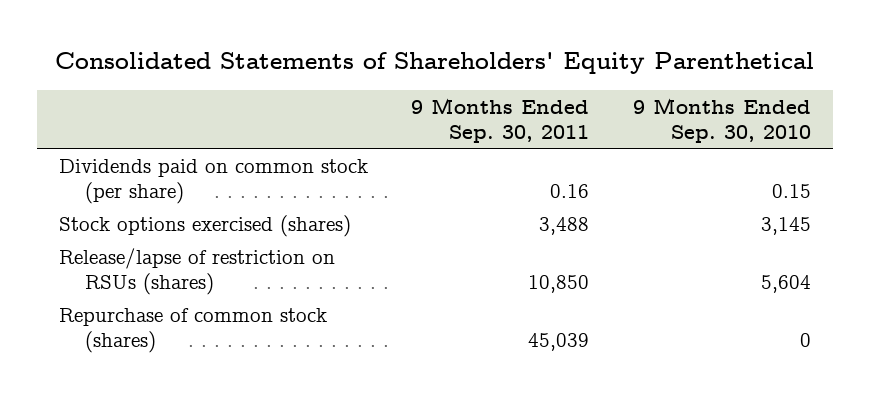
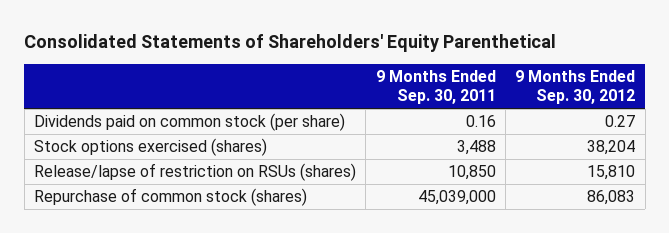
[633,97,812,143] 9 Months Ended Sep. 30, 2010 -> none
none -> [515,70,636,105] 9 Months Ended Sep. 30, 2012
[528,333,590,352] 45,039 -> [417,190,496,206] 45,039,000

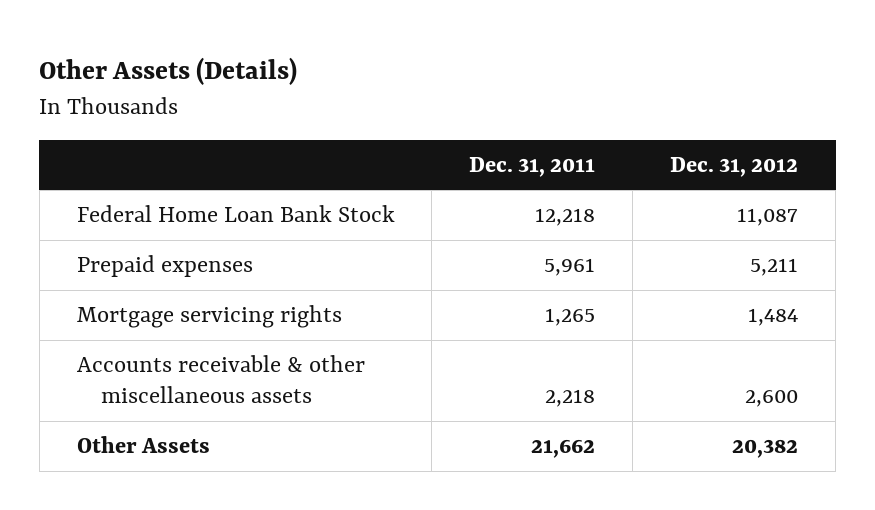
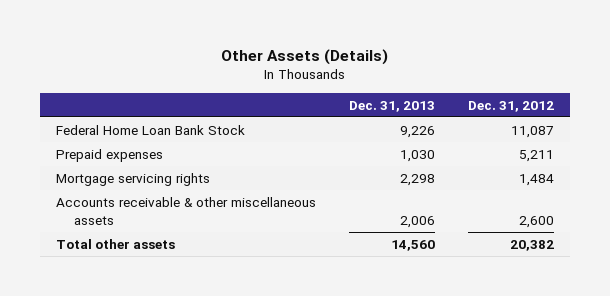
[469,156,596,177] Dec. 31, 2011 -> none
none -> [348,100,435,112] Dec. 31, 2013
[76,436,210,454] Other Assets -> [55,238,175,249] Total other assets

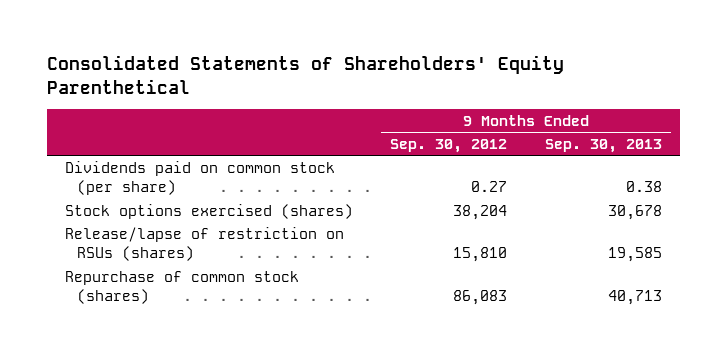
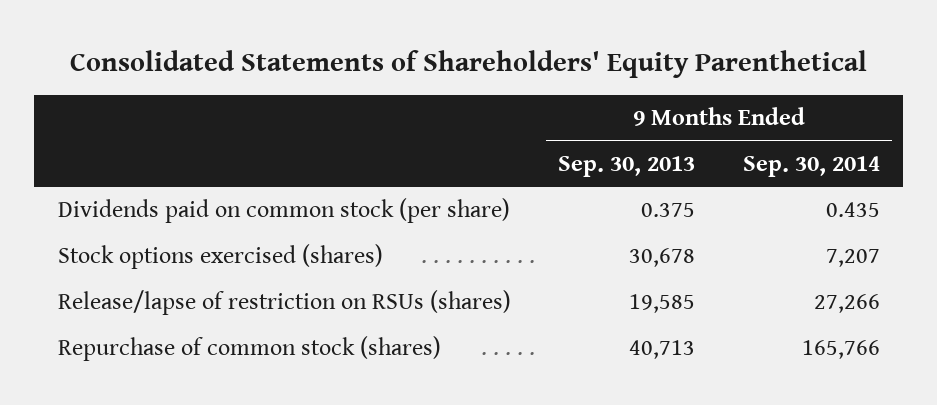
[390,138,508,153] Sep. 30, 2012 -> none
none -> [742,155,880,177] Sep. 30, 2014
[625,181,662,193] 0.38 -> [641,203,696,218] 0.375

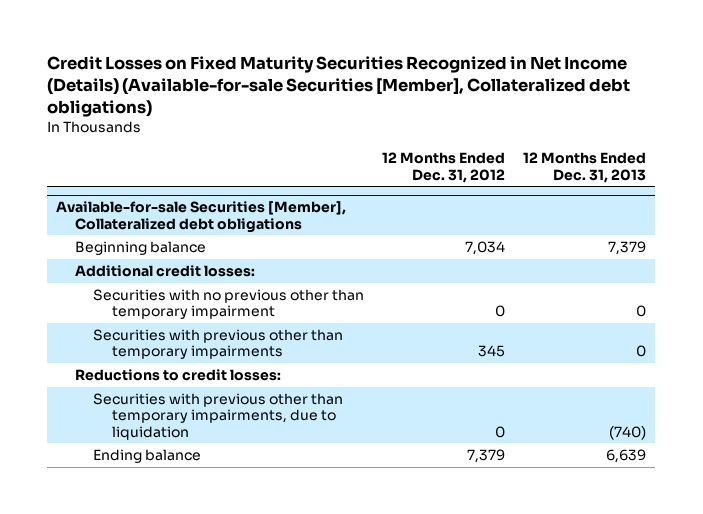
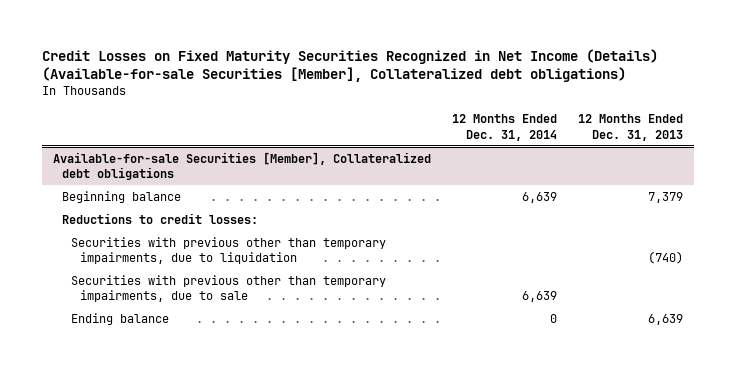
[382,152,506,183] 12 Months Ended Dec. 31, 2012 -> none
none -> [451,114,557,141] 12 Months Ended Dec. 31, 2014
[74,264,255,277] Additional credit losses: -> none
[93,288,365,320] Securities with no previous other than temporary impairment -> none
[93,328,344,360] Securities with previous other than temporary impairments -> none
none -> [70,274,386,303] Securities with previous other than temporary impairments, due to sale

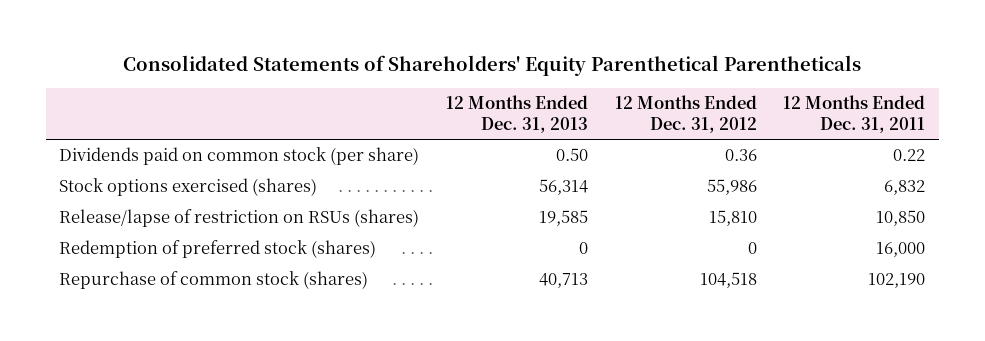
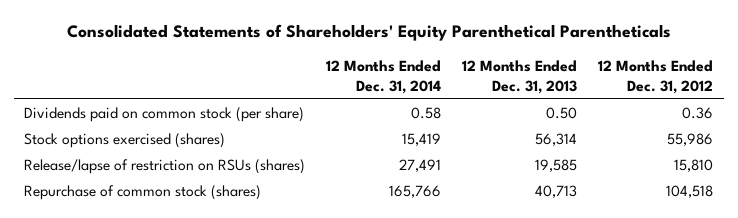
[783,95,926,133] 12 Months Ended Dec. 31, 2011 -> none
none -> [326,60,442,94] 12 Months Ended Dec. 31, 2014
[59,240,377,259] Redemption of preferred stock (shares) -> none

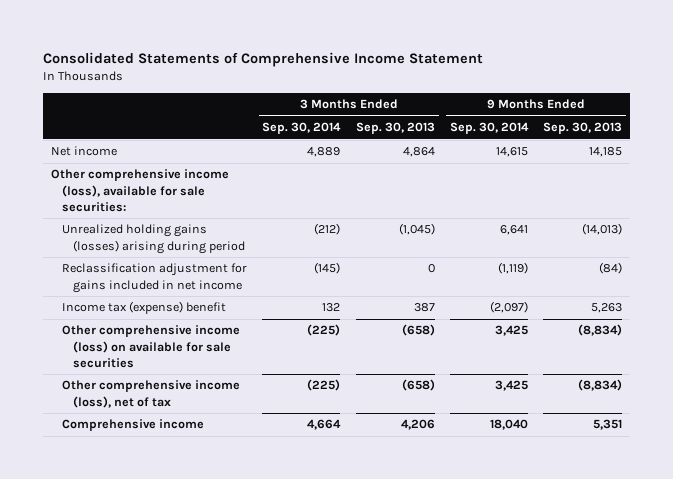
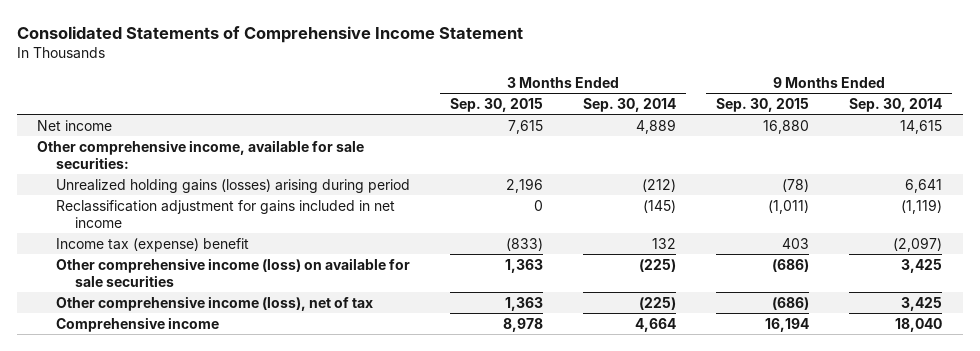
[355,122,435,135] Sep. 30, 2013 -> none
[543,122,623,135] Sep. 30, 2013 -> none
none -> [450,97,544,112] Sep. 30, 2015
none -> [716,97,810,112] Sep. 30, 2015
[50,169,229,212] Other comprehensive income (loss), available for sale securities: -> [37,139,365,169] Other comprehensive income, available for sale securities:

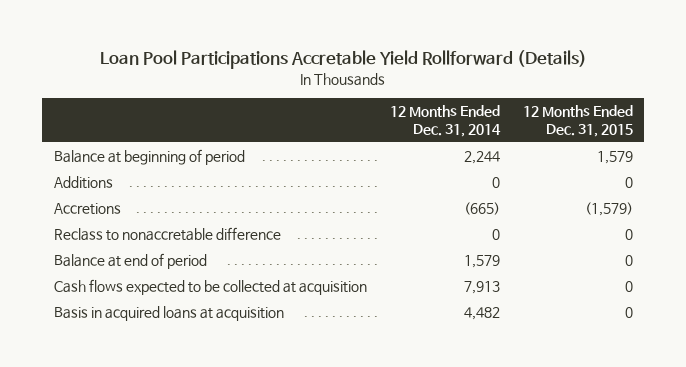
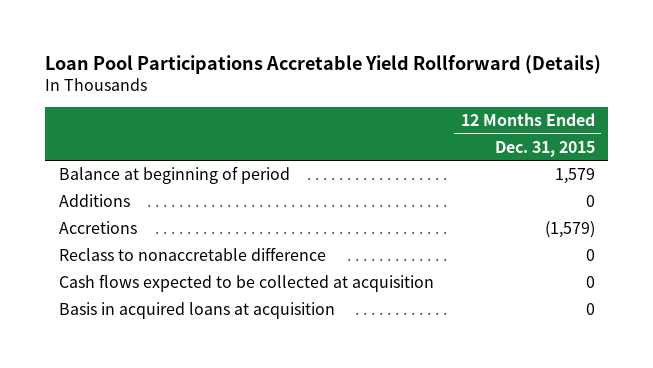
[389,105,501,137] 12 Months Ended Dec. 31, 2014 -> none
[53,253,207,270] Balance at end of period -> none

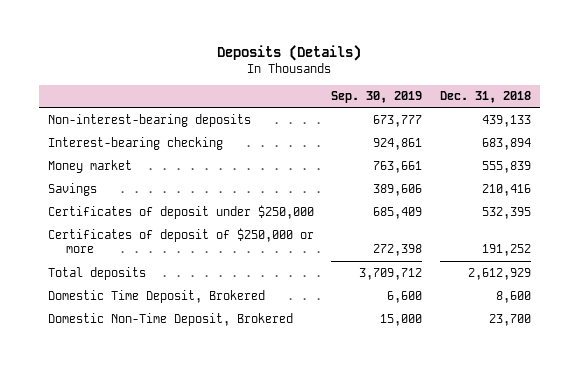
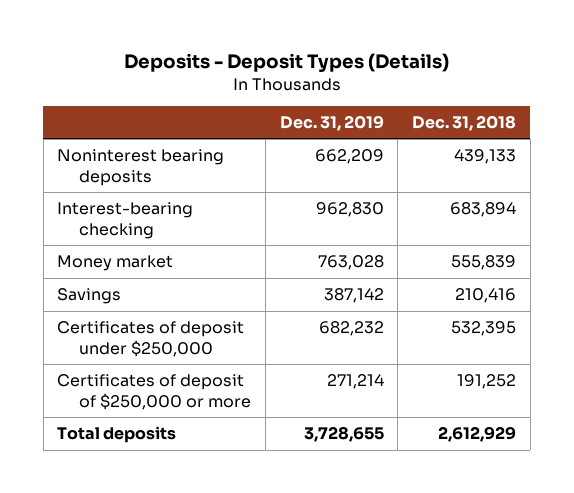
[217,45,362,62] Deposits (Details) -> [123,52,449,73] Deposits - Deposit Types (Details)
[331,91,423,104] Sep. 30, 2019 -> none
none -> [279,114,384,131] Dec. 31, 2019
[47,113,251,127] Non-interest-bearing deposits -> [57,149,225,186] Noninterest bearing deposits
[47,289,265,303] Domestic Time Deposit, Brokered -> none
[47,312,293,326] Domestic Non-Time Deposit, Brokered -> none

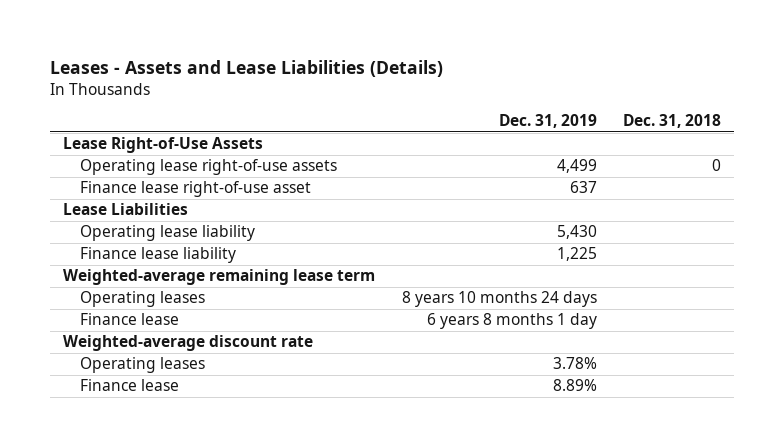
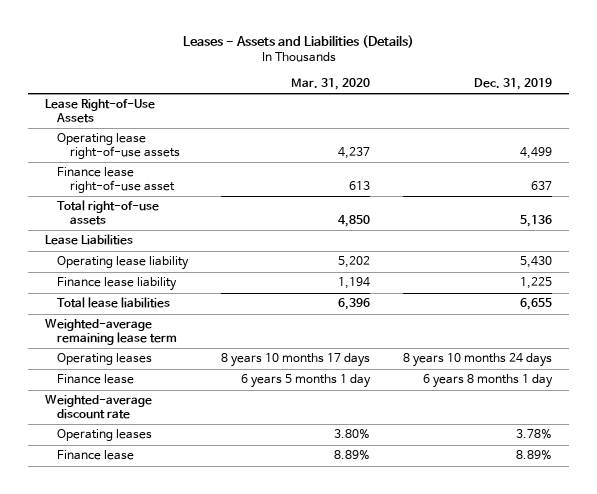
[50,60,444,78] Leases - Assets and Lease Liabilities (Details) -> [182,34,414,48] Leases - Assets and Liabilities (Details)
[622,114,721,129] Dec. 31, 2018 -> none
none -> [291,77,371,90] Mar. 31, 2020
none -> [57,200,160,226] Total right-of-use assets
none -> [57,297,171,309] Total lease liabilities

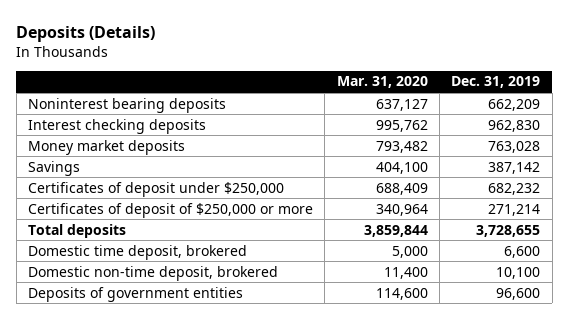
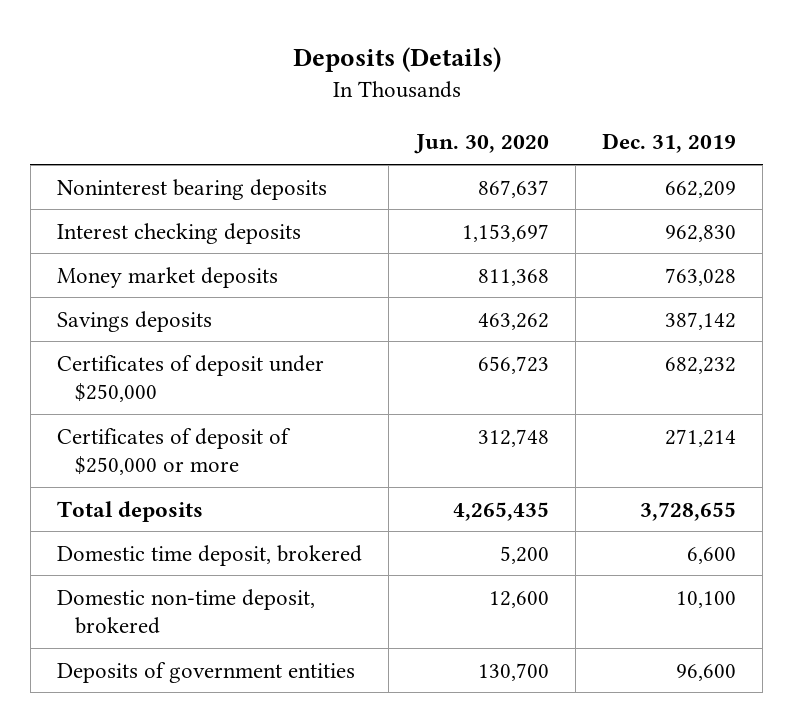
[336,76,428,89] Mar. 31, 2020 -> none
none -> [413,134,549,155] Jun. 30, 2020
[27,160,80,176] Savings -> [56,310,212,332] Savings deposits

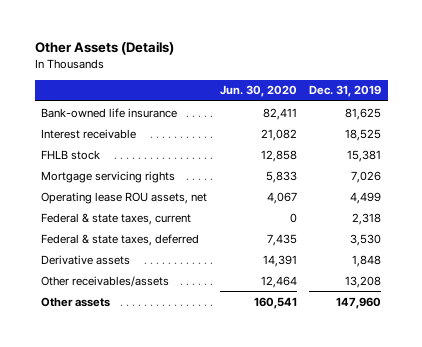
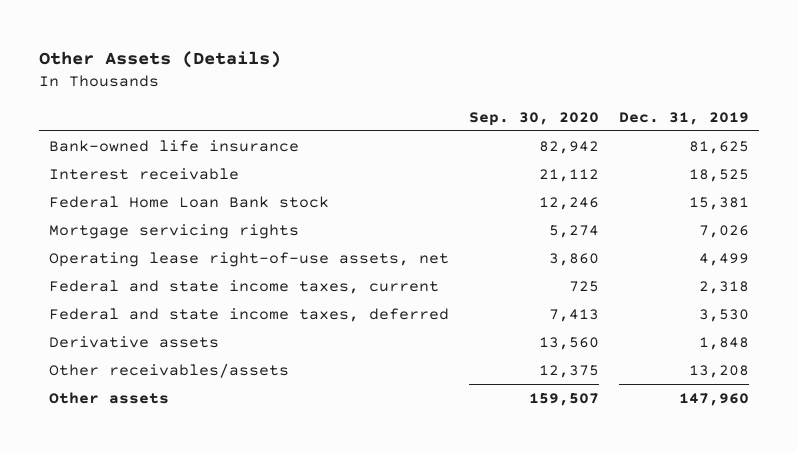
[219,85,297,98] Jun. 30, 2020 -> none
none -> [468,111,599,126] Sep. 30, 2020
[40,149,100,160] FHLB stock -> [48,195,329,208] Federal Home Loan Bank stock
[40,191,207,204] Operating lease ROU assets, net -> [48,251,449,267] Operating lease right-of-use assets, net
[40,212,191,225] Federal & state taxes, current -> [48,279,439,294] Federal and state income taxes, current
[40,233,199,246] Federal & state taxes, deferred -> [48,307,449,322] Federal and state income taxes, deferred

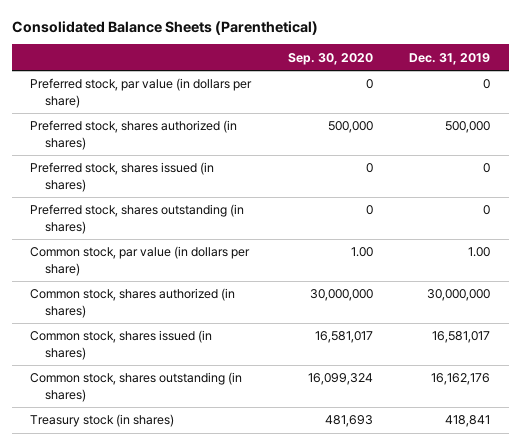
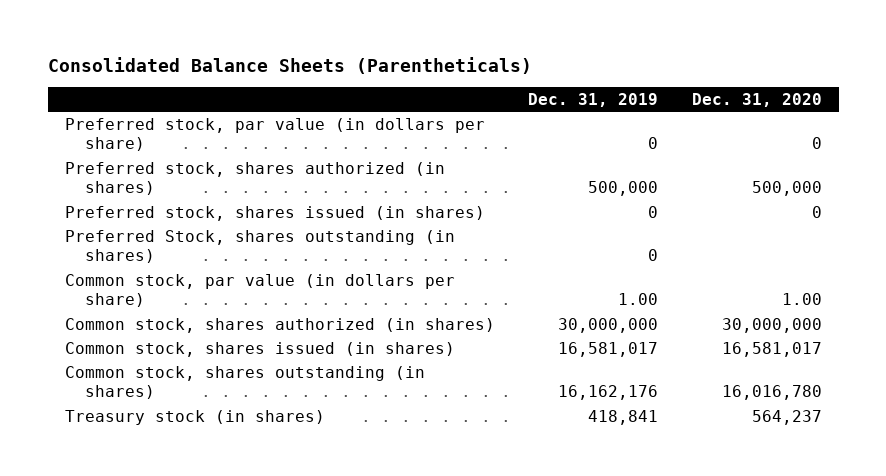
[11,20,318,35] Consolidated Balance Sheets (Parenthetical) -> [47,56,532,74] Consolidated Balance Sheets (Parentheticals)
[287,52,373,65] Sep. 30, 2020 -> none
none -> [691,92,822,107] Dec. 31, 2020
[30,204,245,234] Preferred stock, shares outstanding (in shares) -> [64,229,455,264] Preferred Stock, shares outstanding (in shares)

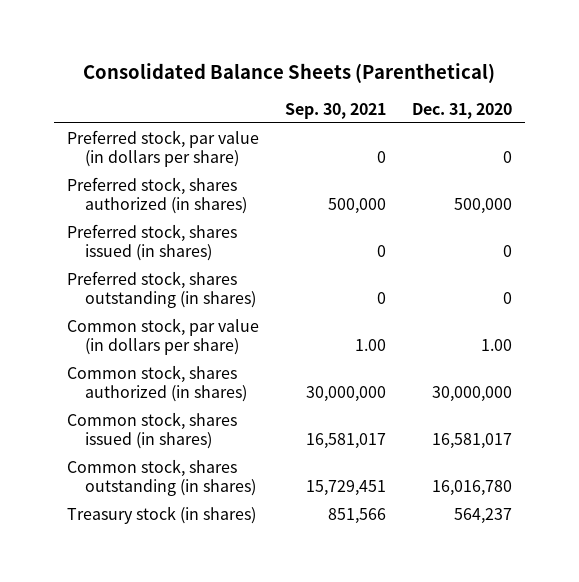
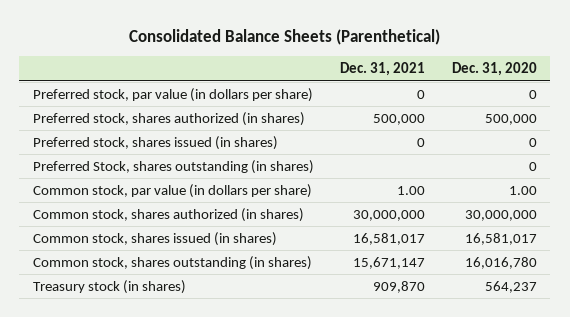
[284,102,386,119] Sep. 30, 2021 -> none
none -> [340,62,426,77] Dec. 31, 2021
[66,270,257,309] Preferred stock, shares outstanding (in shares) -> [32,159,314,174] Preferred Stock, shares outstanding (in shares)

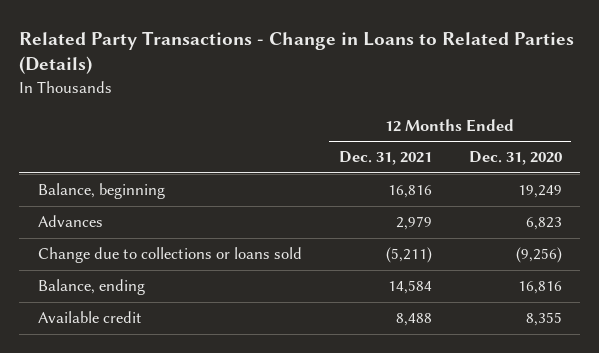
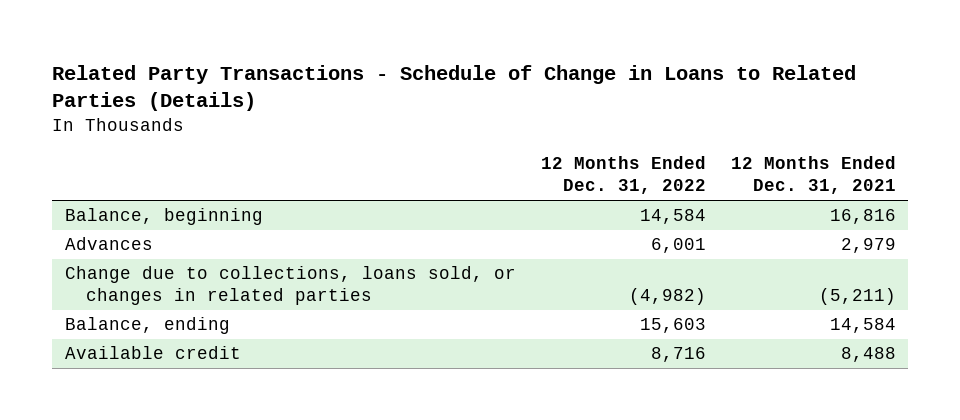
[19,30,575,75] Related Party Transactions - Change in Loans to Related Parties (Details) -> [52,64,857,112] Related Party Transactions - Schedule of Change in Loans to Related Parties (Details)
[468,151,562,166] Dec. 31, 2020 -> none
none -> [540,156,706,195] 12 Months Ended Dec. 31, 2022
[37,247,302,264] Change due to collections or loans sold -> [64,266,516,306] Change due to collections, loans sold, or changes in related parties

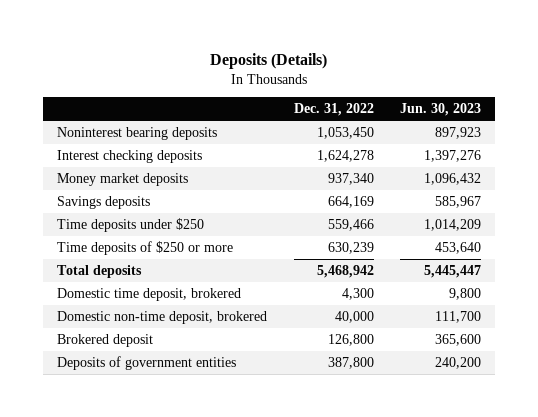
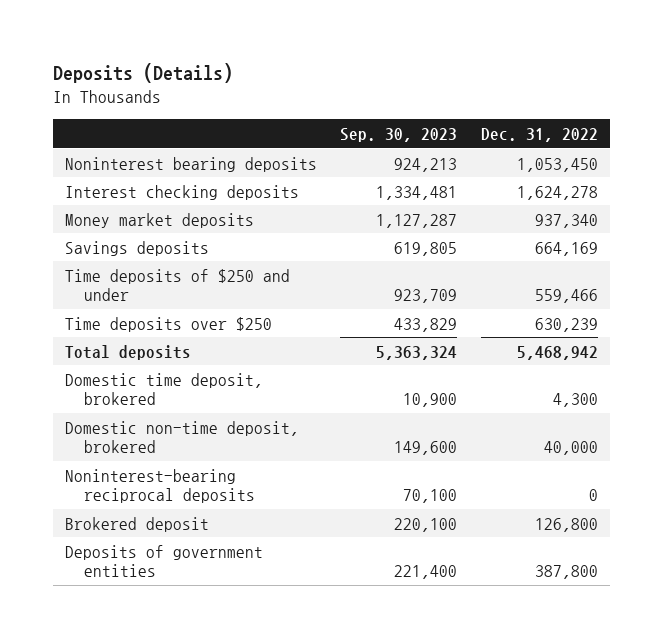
[400,103,482,117] Jun. 30, 2023 -> none
none -> [340,127,458,142] Sep. 30, 2023
[56,218,204,233] Time deposits under $250 -> [64,268,290,302] Time deposits of $250 and under
[56,241,233,256] Time deposits of $250 or more -> [64,316,272,332] Time deposits over $250
none -> [64,468,255,504] Noninterest-bearing reciprocal deposits

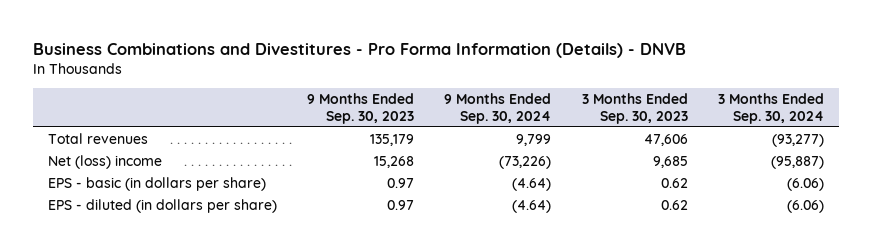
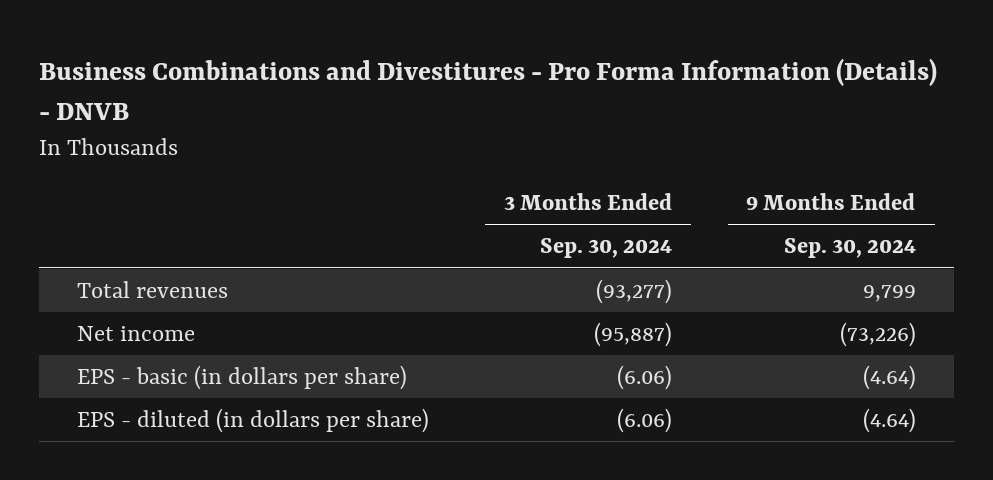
[307,93,415,124] 9 Months Ended Sep. 30, 2023 -> none
[581,93,688,124] 3 Months Ended Sep. 30, 2023 -> none
[47,155,162,170] Net (loss) income -> [76,325,195,341] Net income

